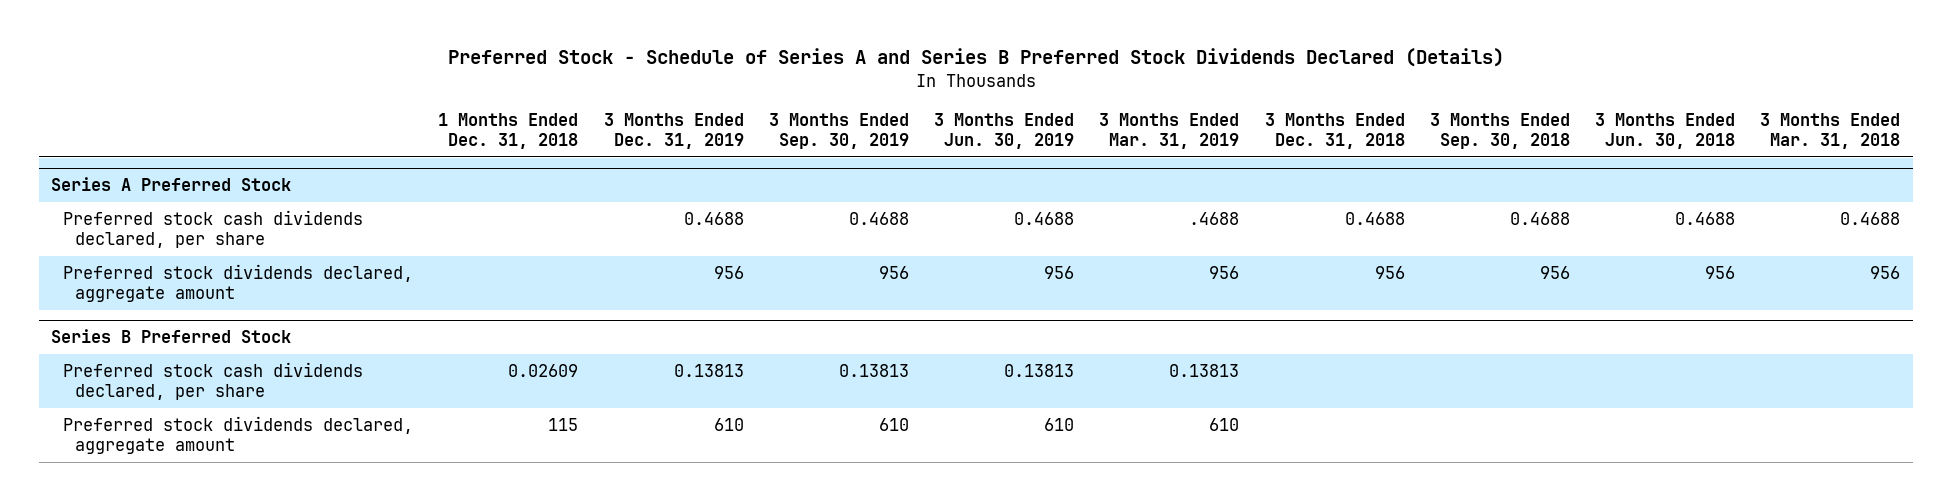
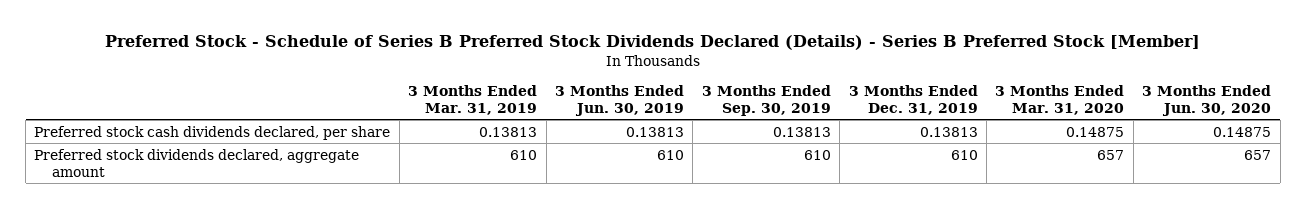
[447,48,1504,68] Preferred Stock - Schedule of Series A and Series B Preferred Stock Dividends Declared (Details) -> [104,34,1200,50] Preferred Stock - Schedule of Series B Preferred Stock Dividends Declared (Details) - Series B Preferred Stock [Member]
[438,112,579,150] 1 Months Ended Dec. 31, 2018 -> none
[1264,112,1405,150] 3 Months Ended Dec. 31, 2018 -> none
[1429,112,1570,150] 3 Months Ended Sep. 30, 2018 -> none
[1595,112,1736,150] 3 Months Ended Jun. 30, 2018 -> none
[1760,112,1901,150] 3 Months Ended Mar. 31, 2018 -> none
none -> [995,84,1125,115] 3 Months Ended Mar. 31, 2020
none -> [1142,84,1272,116] 3 Months Ended Jun. 30, 2020
[51,176,292,191] Series A Preferred Stock -> none
[63,209,364,249] Preferred stock cash dividends declared, per share -> none
[63,263,414,303] Preferred stock dividends declared, aggregate amount -> none
[51,328,292,343] Series B Preferred Stock -> none

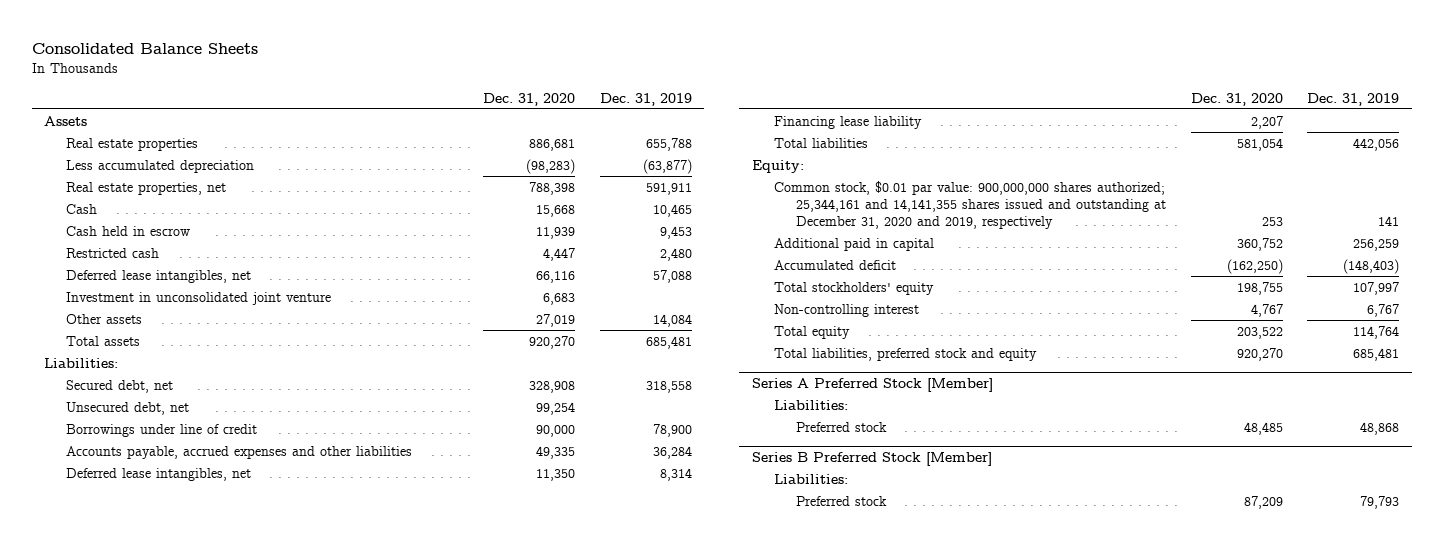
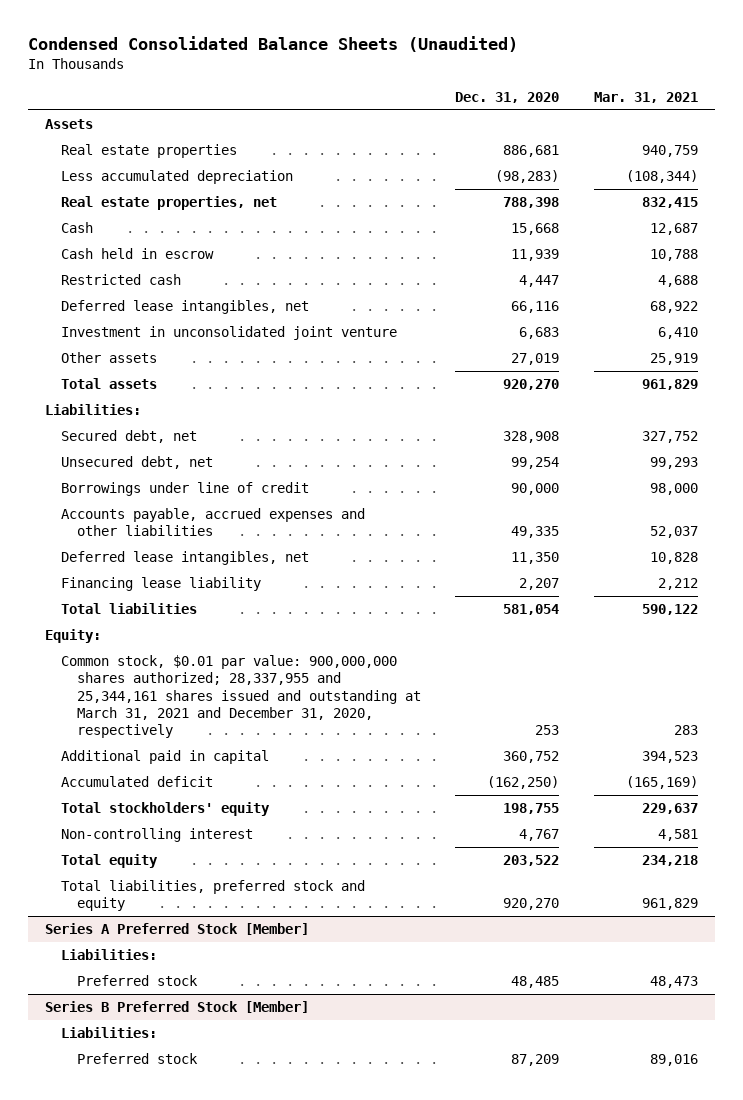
[31,42,258,54] Consolidated Balance Sheets -> [27,35,518,52] Condensed Consolidated Balance Sheets (Unaudited)
[599,92,692,106] Dec. 31, 2019 -> none
none -> [593,91,698,103] Mar. 31, 2021
[773,180,1167,229] Common stock, $0.01 par value: 900,000,000 shares authorized; 25,344,161 and 14,141,355 shares issued and outstanding at December 31, 2020 and 2019, respectively -> [60,655,421,738] Common stock, $0.01 par value: 900,000,000 shares authorized; 28,337,955 and 25,344,161 shares issued and outstanding at March 31, 2021 and December 31, 2020, respectively

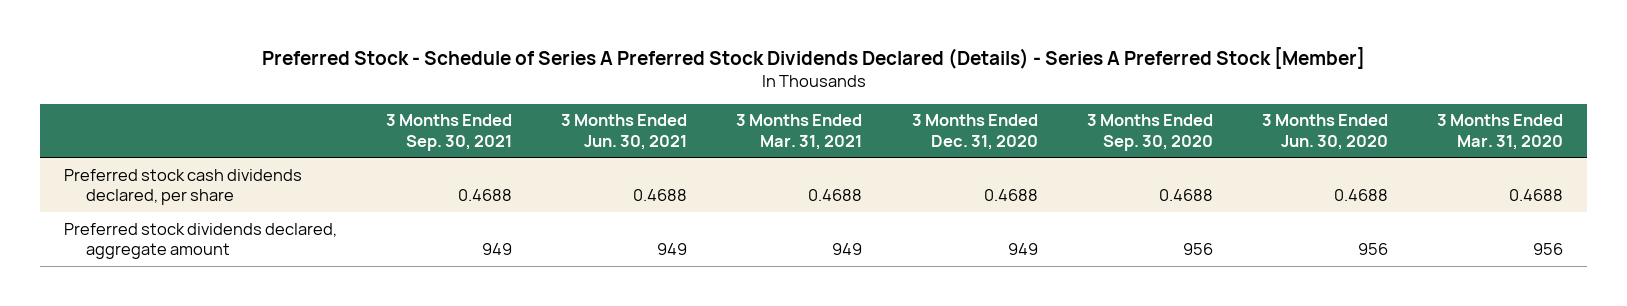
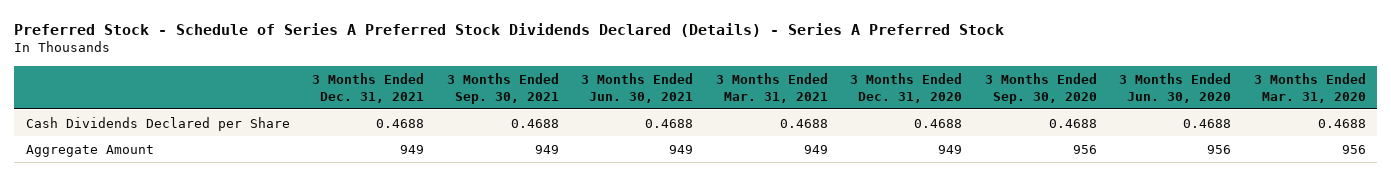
[261,47,1365,70] Preferred Stock - Schedule of Series A Preferred Stock Dividends Declared (Details) - Series A Preferred Stock [Member] -> [14,22,1005,37] Preferred Stock - Schedule of Series A Preferred Stock Dividends Declared (Details) - Series A Preferred Stock
none -> [312,72,425,103] 3 Months Ended Dec. 31, 2021
[64,168,303,206] Preferred stock cash dividends declared, per share -> [25,116,290,131] Cash Dividends Declared per Share
[64,222,338,260] Preferred stock dividends declared, aggregate amount -> [25,144,154,157] Aggregate Amount

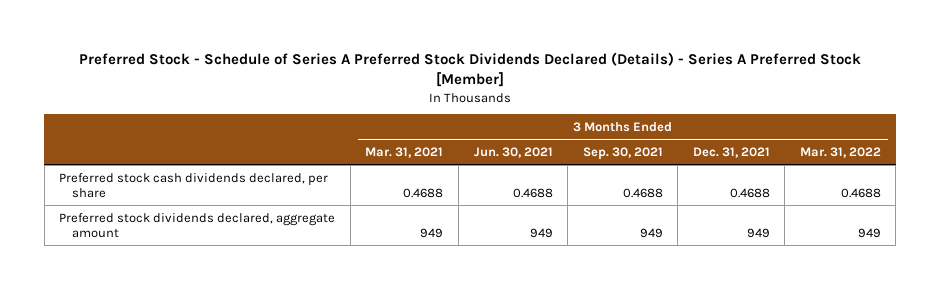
[14,22,1005,37] Preferred Stock - Schedule of Series A Preferred Stock Dividends Declared (Details) - Series A Preferred Stock -> [79,52,862,88] Preferred Stock - Schedule of Series A Preferred Stock Dividends Declared (Details) - Series A Preferred Stock [Member]
[850,72,963,103] 3 Months Ended Dec. 31, 2020 -> none
[984,72,1097,104] 3 Months Ended Sep. 30, 2020 -> none
[1119,72,1232,103] 3 Months Ended Jun. 30, 2020 -> none
[1253,72,1366,103] 3 Months Ended Mar. 31, 2020 -> none
none -> [799,146,881,158] Mar. 31, 2022
[25,116,290,131] Cash Dividends Declared per Share -> [59,172,329,198] Preferred stock cash dividends declared, per share
[25,144,154,157] Aggregate Amount -> [59,212,336,238] Preferred stock dividends declared, aggregate amount

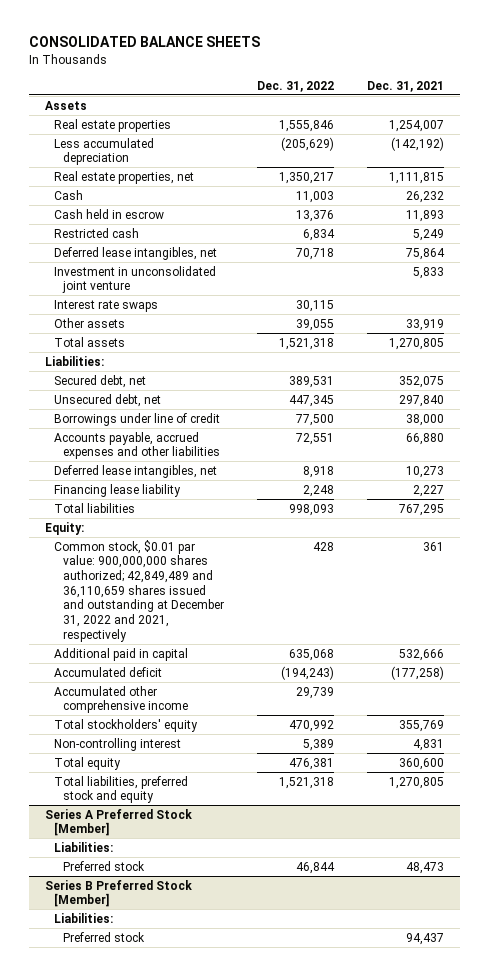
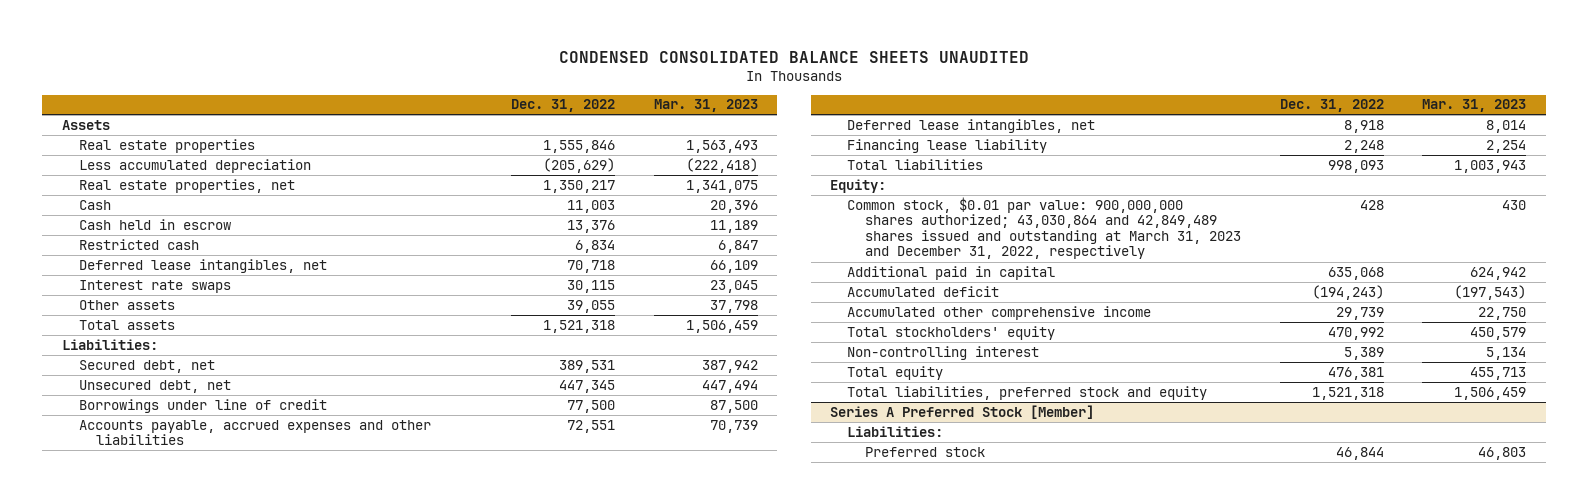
[28,36,260,48] CONSOLIDATED BALANCE SHEETS -> [558,51,1029,64] CONDENSED CONSOLIDATED BALANCE SHEETS UNAUDITED
[366,80,444,92] Dec. 31, 2021 -> none
none -> [653,99,758,113] Mar. 31, 2023
[54,265,217,294] Investment in unconsolidated joint venture -> none
[54,539,225,642] Common stock, $0.01 par value: 900,000,000 shares authorized; 42,849,489 and 36,110,659 shares issued and outstanding at December 31, 2022 and 2021, respectively -> [847,196,1241,260] Common stock, $0.01 par value: 900,000,000 shares authorized; 43,030,864 and 42,849,489 shares issued and outstanding at March 31, 2023 and December 31, 2022, respectively
[45,879,193,908] Series B Preferred Stock [Member] -> none
[54,912,114,923] Liabilities: -> none
[63,931,146,942] Preferred stock -> none

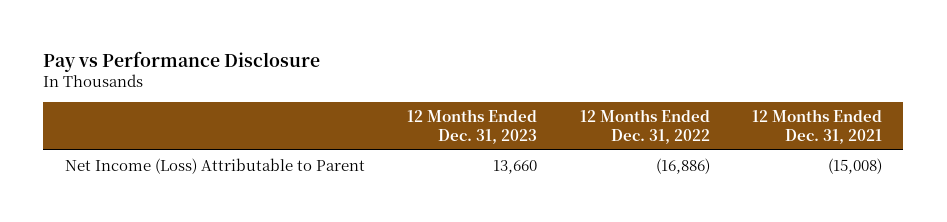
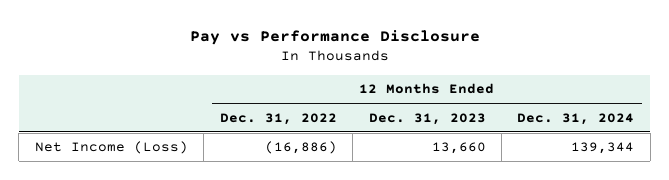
[751,108,882,145] 12 Months Ended Dec. 31, 2021 -> none
none -> [517,112,635,125] Dec. 31, 2024
[64,157,365,174] Net Income (Loss) Attributable to Parent -> [34,141,188,155] Net Income (Loss)

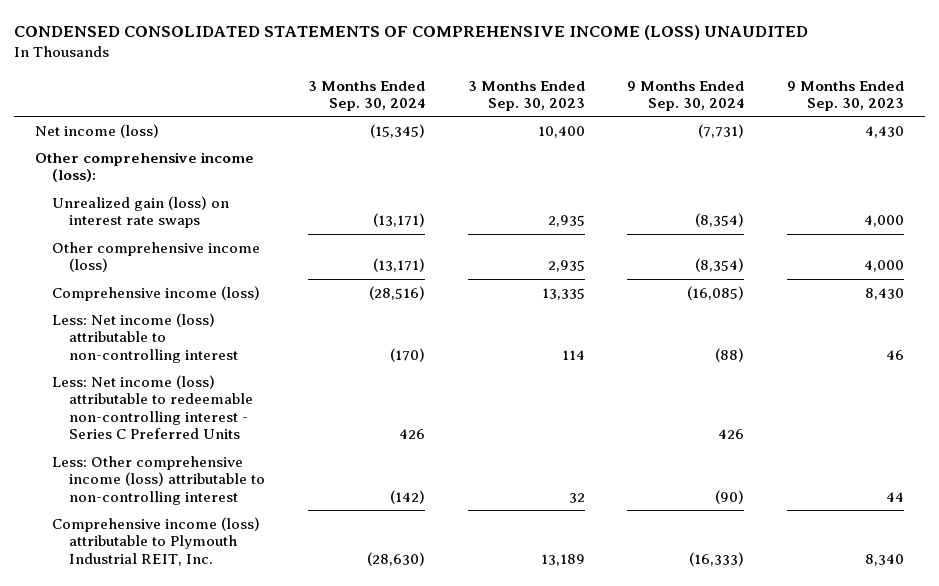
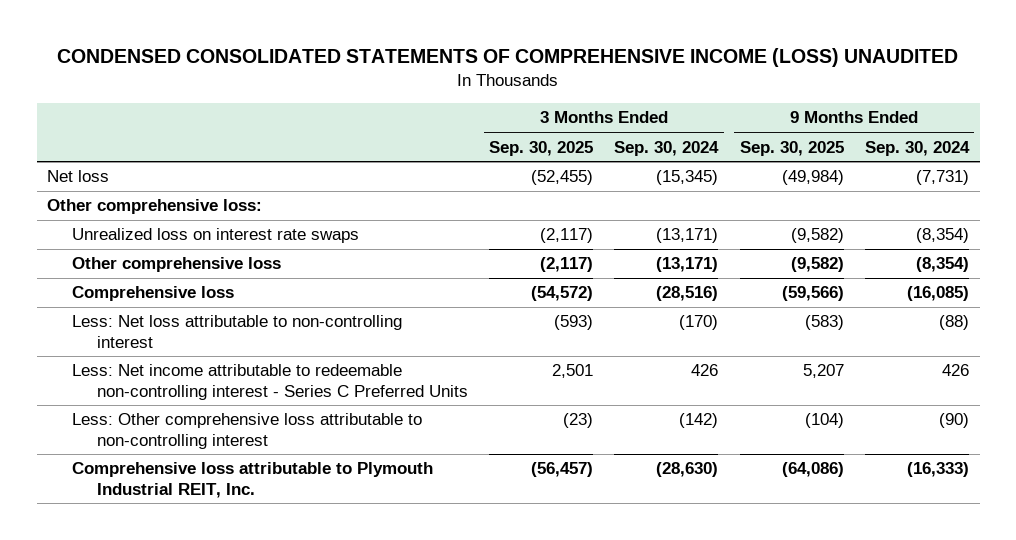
[467,80,585,112] 3 Months Ended Sep. 30, 2023 -> none
[786,80,904,112] 9 Months Ended Sep. 30, 2023 -> none
none -> [489,140,594,156] Sep. 30, 2025
none -> [739,140,844,156] Sep. 30, 2025
[34,123,159,138] Net income (loss) -> [47,170,110,183] Net loss
[34,151,254,183] Other comprehensive income (loss): -> [47,199,263,215] Other comprehensive loss:
[52,195,230,229] Unrealized gain (loss) on interest rate swaps -> [72,228,360,244] Unrealized loss on interest rate swaps
[52,241,261,273] Other comprehensive income (loss) -> [72,257,282,273] Other comprehensive loss
[52,285,261,301] Comprehensive income (loss) -> [72,286,235,302] Comprehensive loss
[52,312,239,363] Less: Net income (loss) attributable to non-controlling interest -> [72,315,403,348] Less: Net loss attributable to non-controlling interest
[52,374,254,440] Less: Net income (loss) attributable to redeemable non-controlling interest - Series C Preferred Units -> [72,364,469,400] Less: Net income attributable to redeemable non-controlling interest - Series C Preferred Units
[52,455,266,505] Less: Other comprehensive income (loss) attributable to non-controlling interest -> [72,413,423,449] Less: Other comprehensive loss attributable to non-controlling interest
[52,516,261,566] Comprehensive income (loss) attributable to Plymouth Industrial REIT, Inc. -> [72,462,434,498] Comprehensive loss attributable to Plymouth Industrial REIT, Inc.

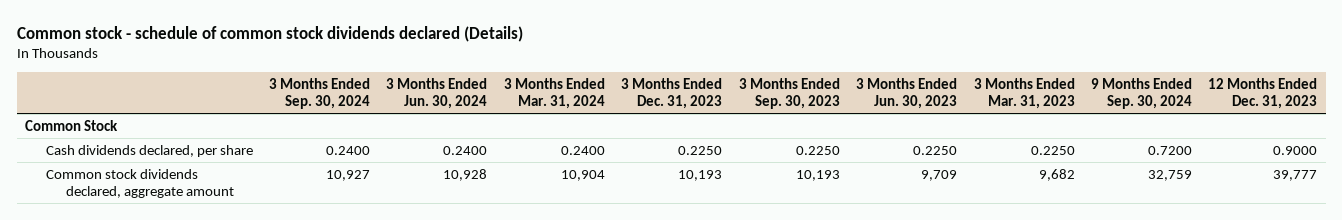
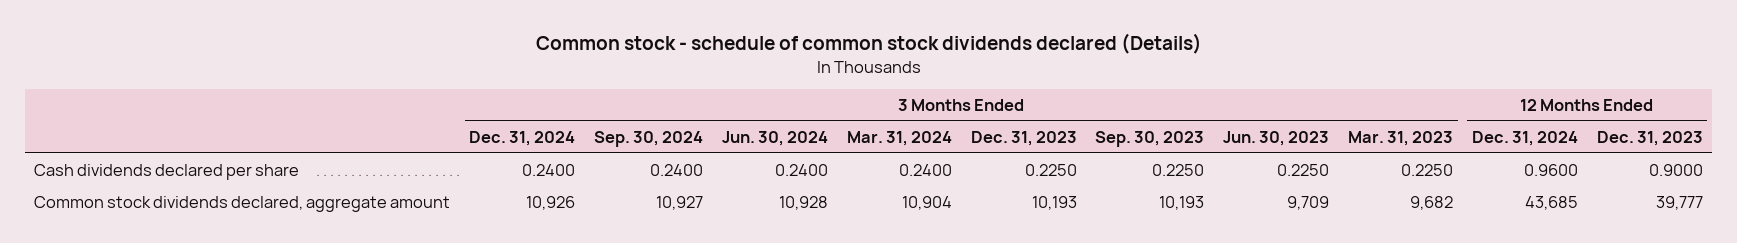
[1091,78,1193,110] 9 Months Ended Sep. 30, 2024 -> none
none -> [469,130,576,146] Dec. 31, 2024
none -> [1471,130,1578,146] Dec. 31, 2024
[24,119,118,131] Common Stock -> none
[45,144,253,157] Cash dividends declared, per share -> [34,163,300,180] Cash dividends declared per share

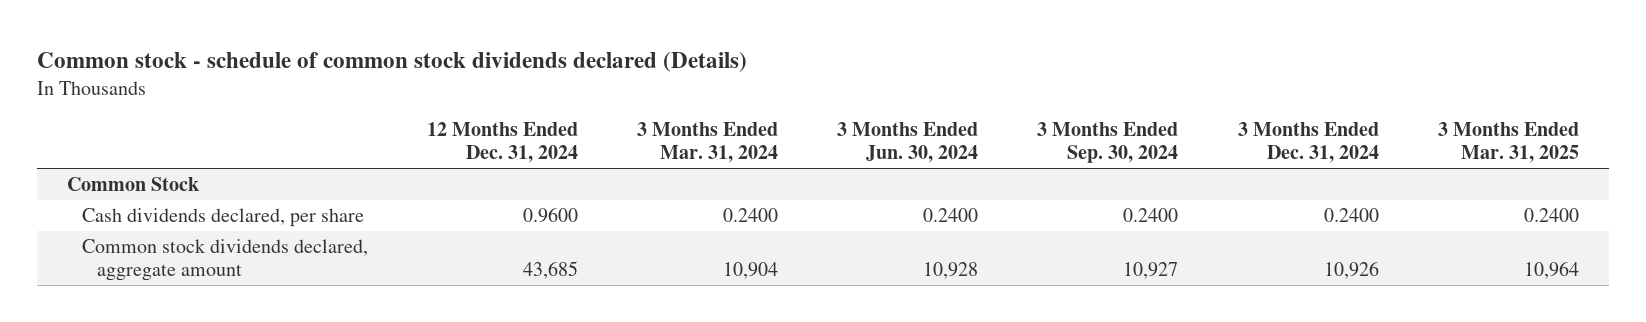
[970,130,1077,146] Dec. 31, 2023 -> none
[1095,130,1205,147] Sep. 30, 2023 -> none
[1223,130,1330,146] Jun. 30, 2023 -> none
[1347,130,1453,146] Mar. 31, 2023 -> none
[1596,130,1703,146] Dec. 31, 2023 -> none
none -> [1437,122,1579,164] 3 Months Ended Mar. 31, 2025
none -> [66,176,199,191] Common Stock
[34,163,300,180] Cash dividends declared per share -> [81,207,364,227] Cash dividends declared, per share

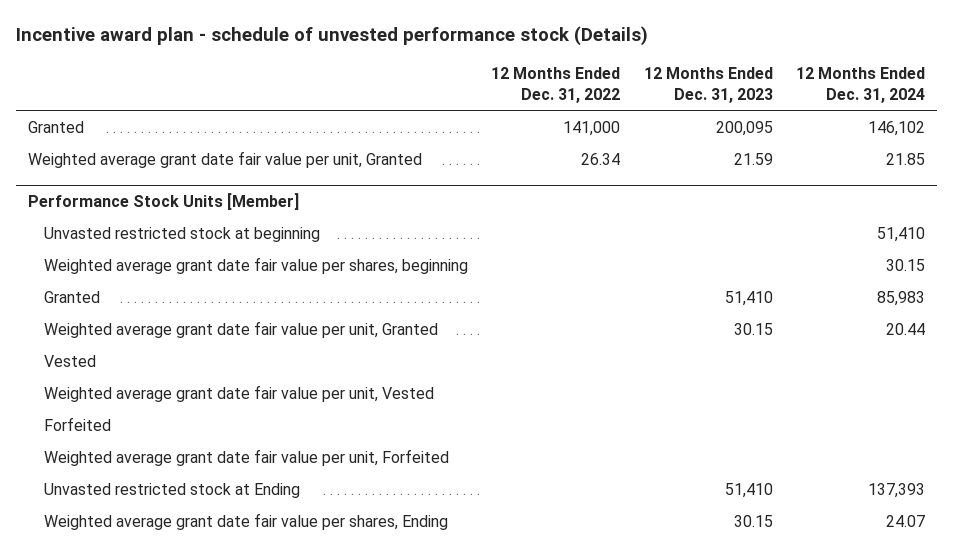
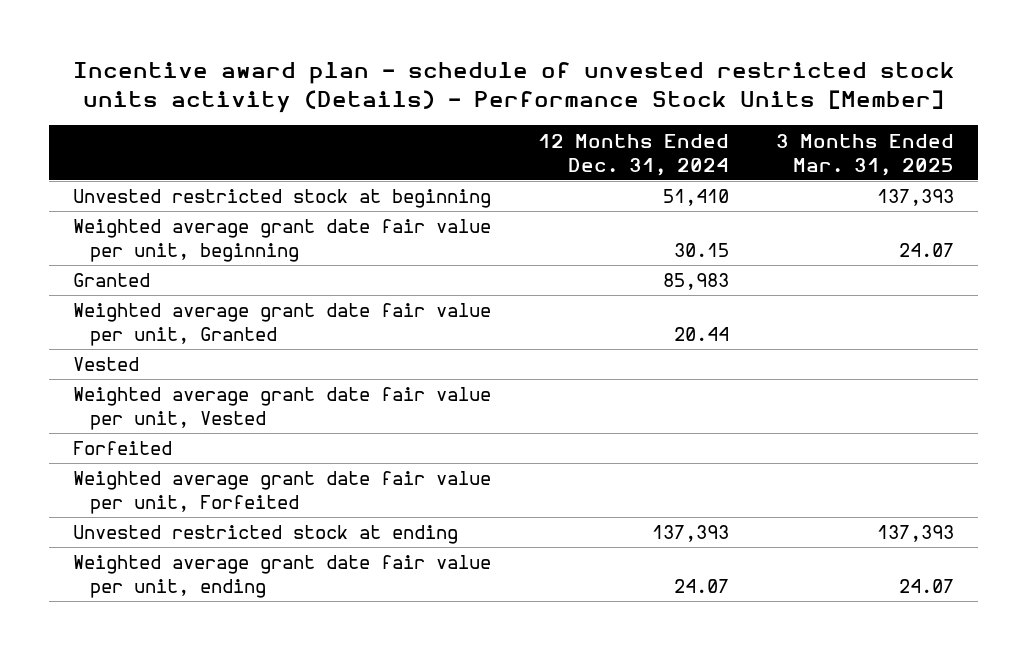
[16,26,649,47] Incentive award plan - schedule of unvested performance stock (Details) -> [72,62,955,113] Incentive award plan - schedule of unvested restricted stock units activity (Details) - Performance Stock Units [Member]
[491,67,621,103] 12 Months Ended Dec. 31, 2022 -> none
[643,67,773,103] 12 Months Ended Dec. 31, 2023 -> none
none -> [776,133,955,176] 3 Months Ended Mar. 31, 2025
[27,120,84,133] Granted -> none
[27,150,422,168] Weighted average grant date fair value per unit, Granted -> none
[27,193,299,211] Performance Stock Units [Member] -> none
[43,226,320,242] Unvasted restricted stock at beginning -> [72,189,491,209] Unvested restricted stock at beginning
[43,256,468,274] Weighted average grant date fair value per shares, beginning -> [72,219,491,263] Weighted average grant date fair value per unit, beginning
[43,482,300,498] Unvasted restricted stock at Ending -> [72,525,458,545] Unvested restricted stock at ending
[43,512,448,530] Weighted average grant date fair value per shares, Ending -> [72,555,491,599] Weighted average grant date fair value per unit, ending

